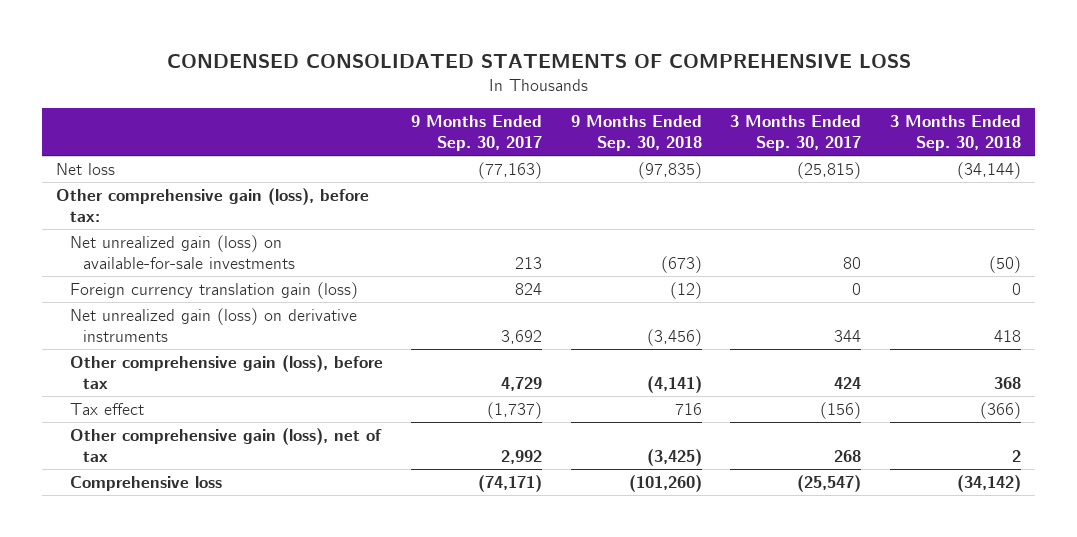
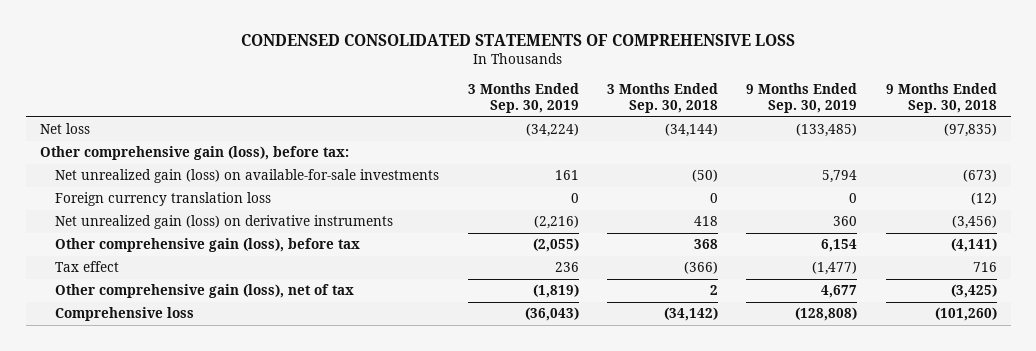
[411,115,543,152] 9 Months Ended Sep. 30, 2017 -> none
[730,115,862,152] 3 Months Ended Sep. 30, 2017 -> none
none -> [467,82,579,113] 3 Months Ended Sep. 30, 2019
none -> [746,82,858,113] 9 Months Ended Sep. 30, 2019
[69,281,358,299] Foreign currency translation gain (loss) -> [55,192,272,207] Foreign currency translation loss

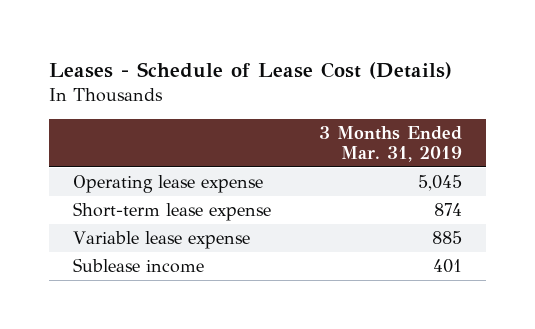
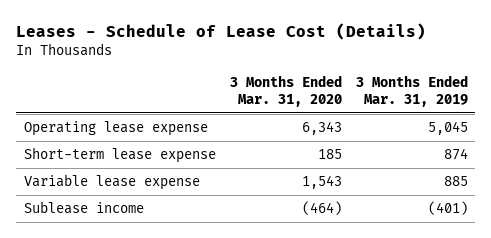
none -> [229,75,342,107] 3 Months Ended Mar. 31, 2020
[433,258,463,273] 401 -> [427,201,468,216] (401)

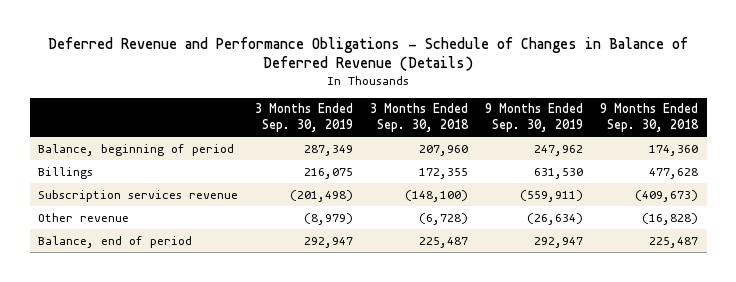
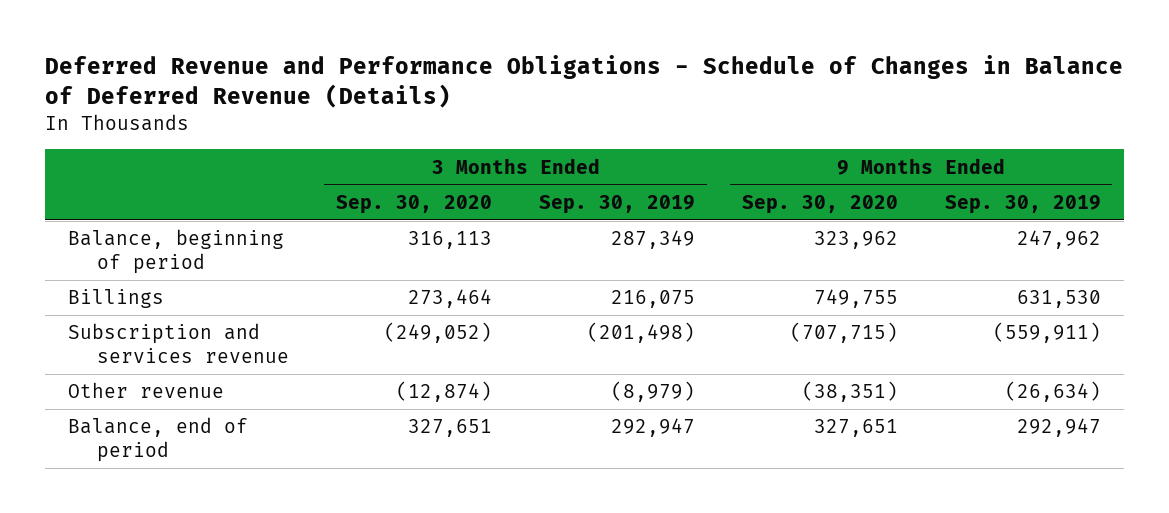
[370,103,470,132] 3 Months Ended Sep. 30, 2018 -> none
[600,103,700,132] 9 Months Ended Sep. 30, 2018 -> none
none -> [336,194,493,214] Sep. 30, 2020
none -> [741,194,898,214] Sep. 30, 2020
[38,189,239,202] Subscription services revenue -> [68,323,290,364] Subscription and services revenue

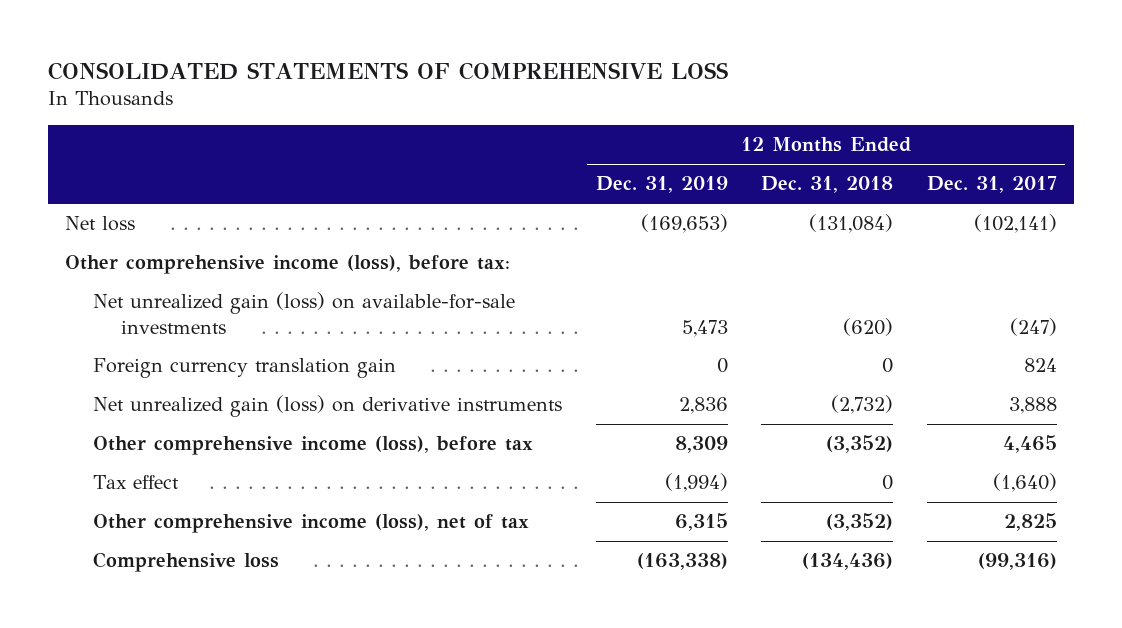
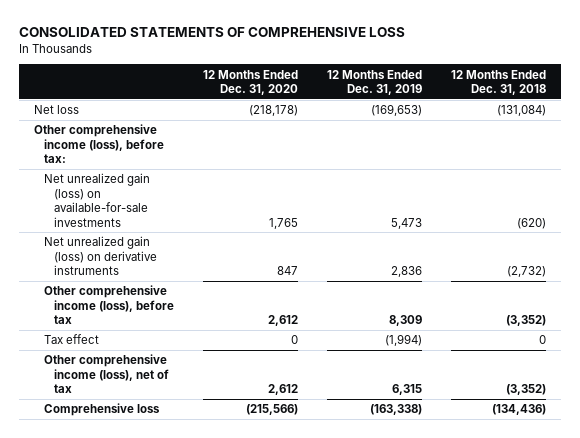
[927,176,1058,194] Dec. 31, 2017 -> none
none -> [202,69,298,96] 12 Months Ended Dec. 31, 2020
[93,358,397,379] Foreign currency translation gain -> none

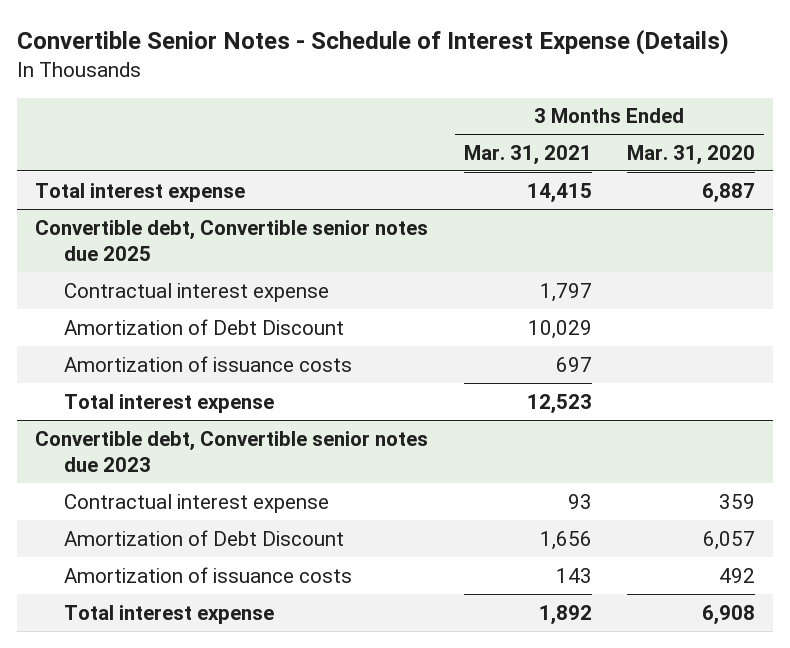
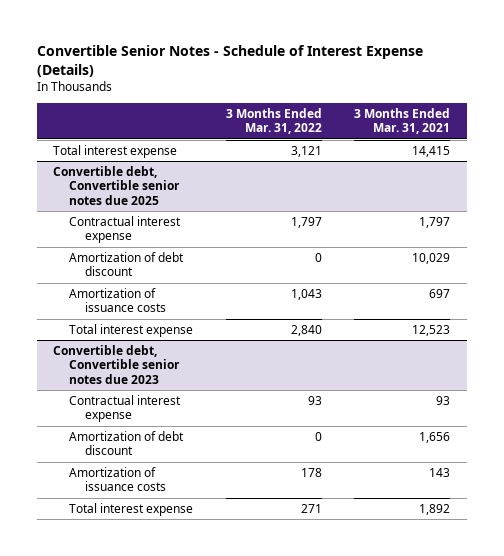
[627,144,756,165] Mar. 31, 2020 -> none
none -> [225,107,322,135] 3 Months Ended Mar. 31, 2022
[64,318,345,335] Amortization of Debt Discount -> [68,251,184,277] Amortization of debt discount
[64,529,345,546] Amortization of Debt Discount -> [68,430,184,456] Amortization of debt discount

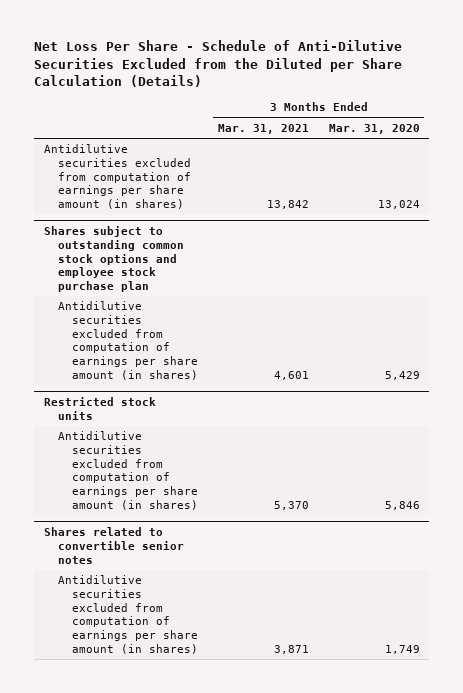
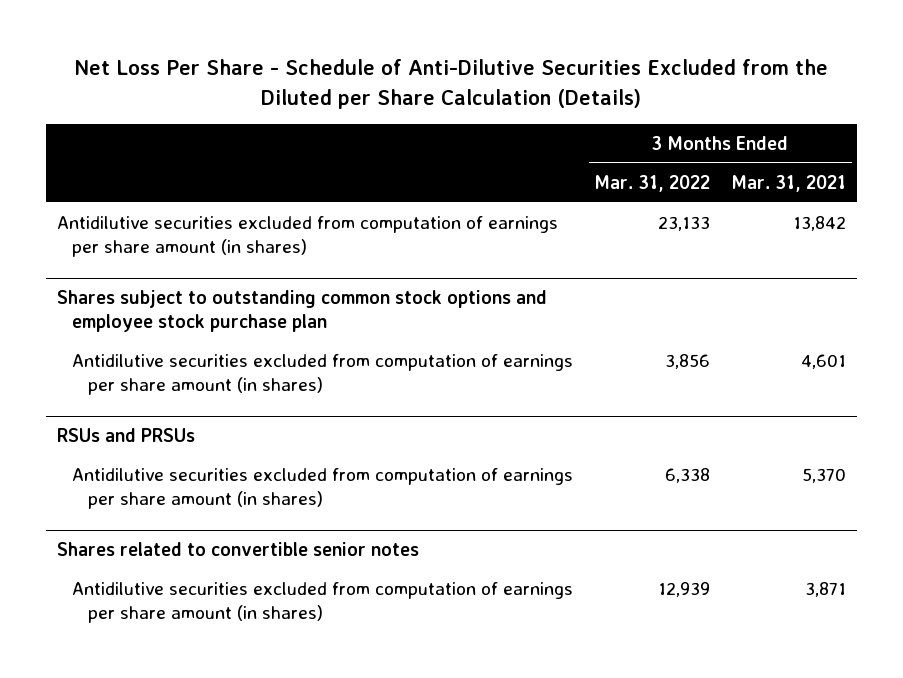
[328,123,420,134] Mar. 31, 2020 -> none
none -> [594,174,711,192] Mar. 31, 2022
[43,397,156,420] Restricted stock units -> [56,428,195,443] RSUs and PRSUs

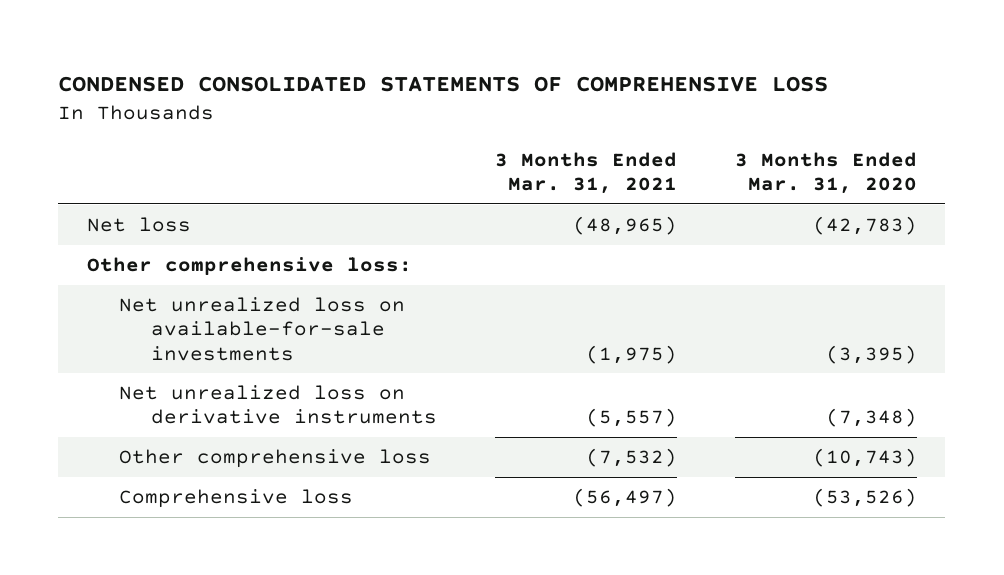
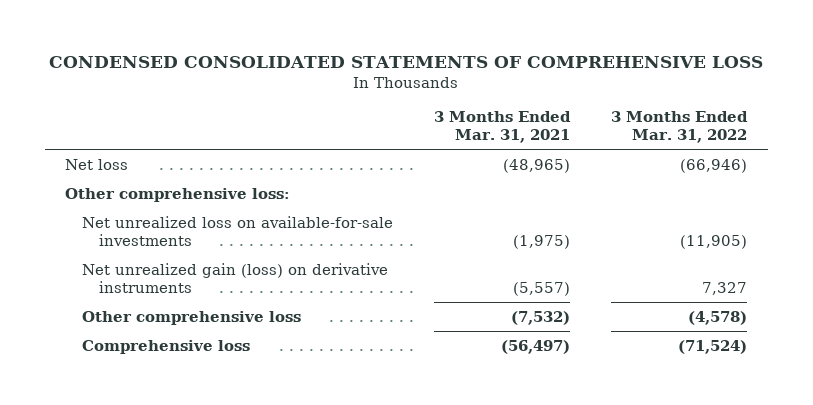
[734,151,917,195] 3 Months Ended Mar. 31, 2020 -> none
none -> [611,111,749,144] 3 Months Ended Mar. 31, 2022
[119,384,438,425] Net unrealized loss on derivative instruments -> [82,263,389,293] Net unrealized gain (loss) on derivative instruments

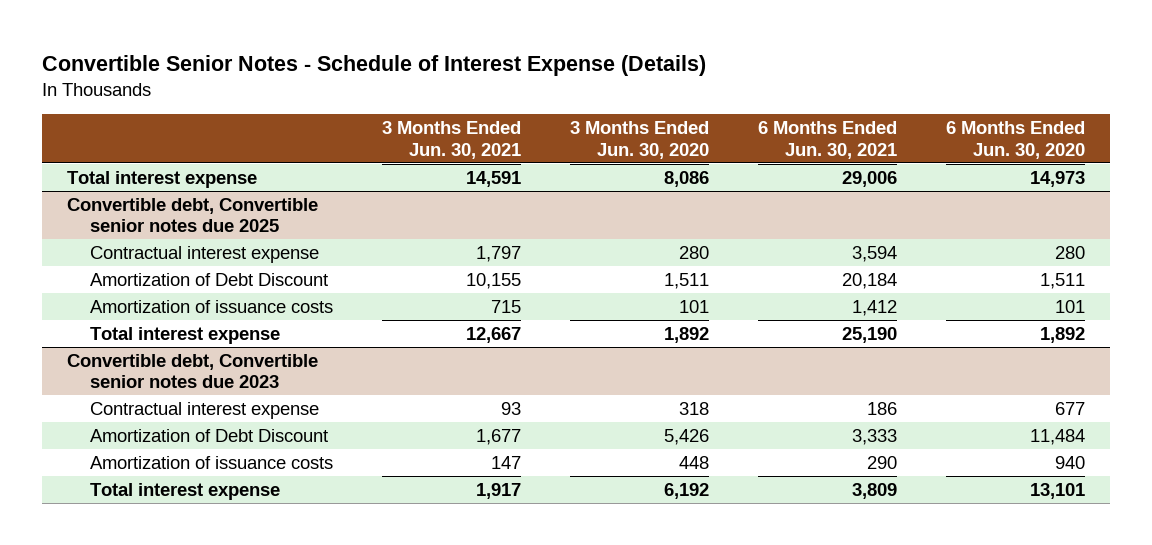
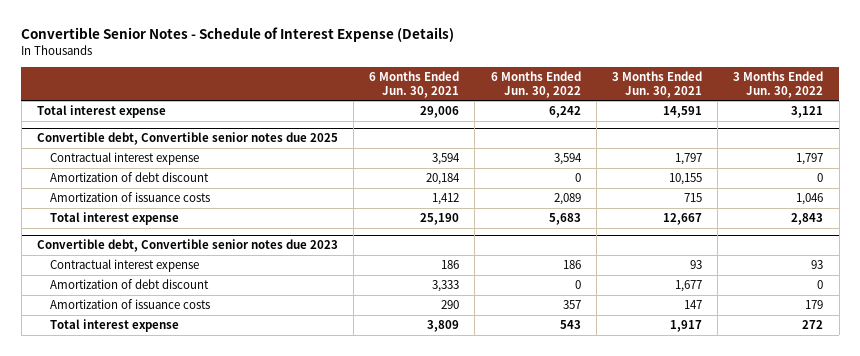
[570,121,710,159] 3 Months Ended Jun. 30, 2020 -> none
[946,121,1086,159] 6 Months Ended Jun. 30, 2020 -> none
none -> [490,70,581,98] 6 Months Ended Jun. 30, 2022
none -> [733,70,824,98] 3 Months Ended Jun. 30, 2022
[89,272,328,286] Amortization of Debt Discount -> [50,172,210,183] Amortization of debt discount
[89,428,328,442] Amortization of Debt Discount -> [50,279,210,290] Amortization of debt discount

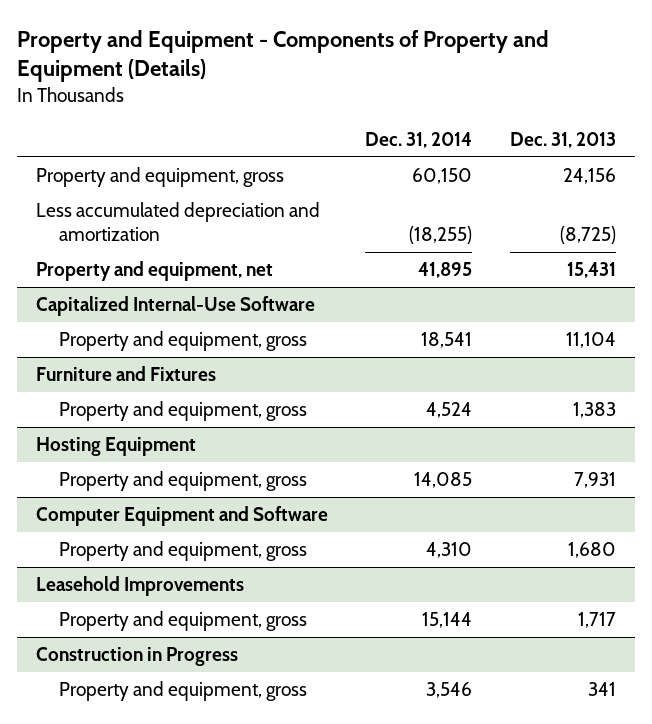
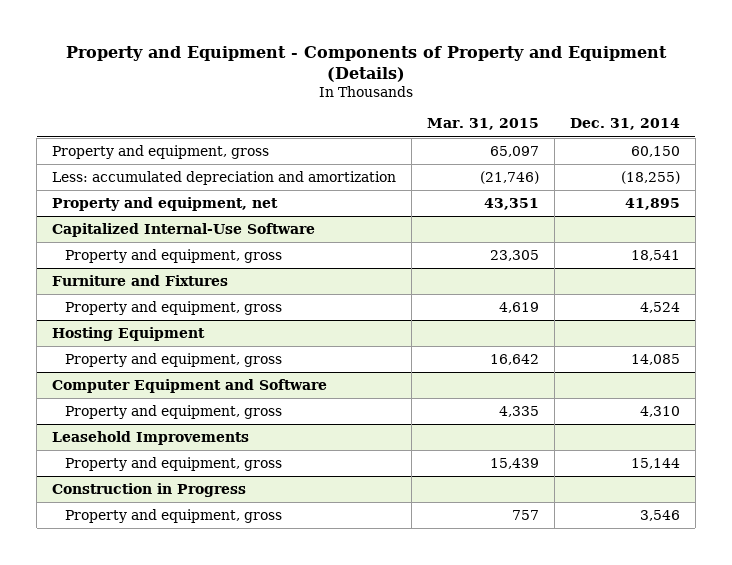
[510,131,617,148] Dec. 31, 2013 -> none
none -> [426,118,539,131] Mar. 31, 2015
[35,202,320,241] Less accumulated depreciation and amortization -> [52,171,397,186] Less: accumulated depreciation and amortization

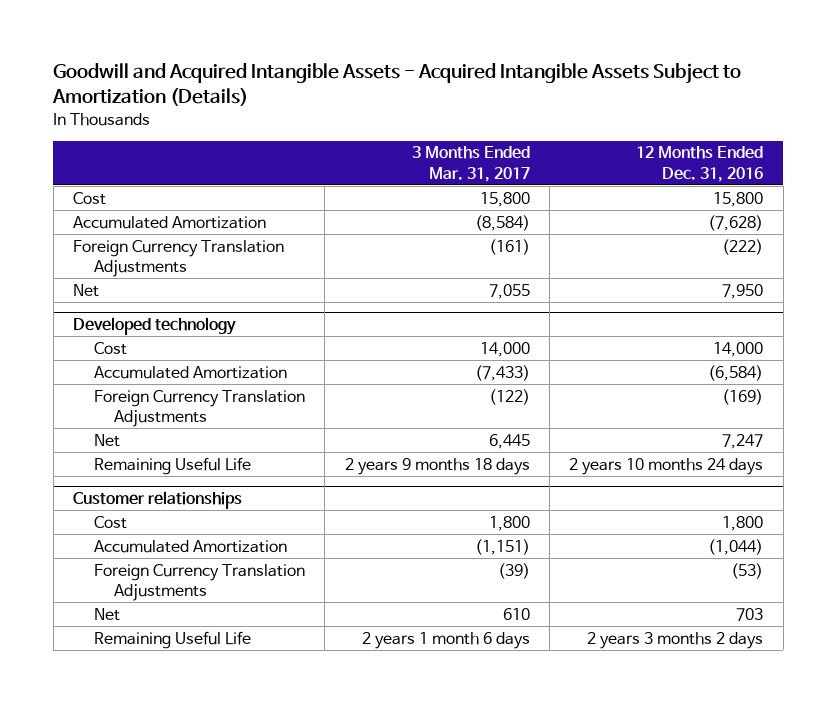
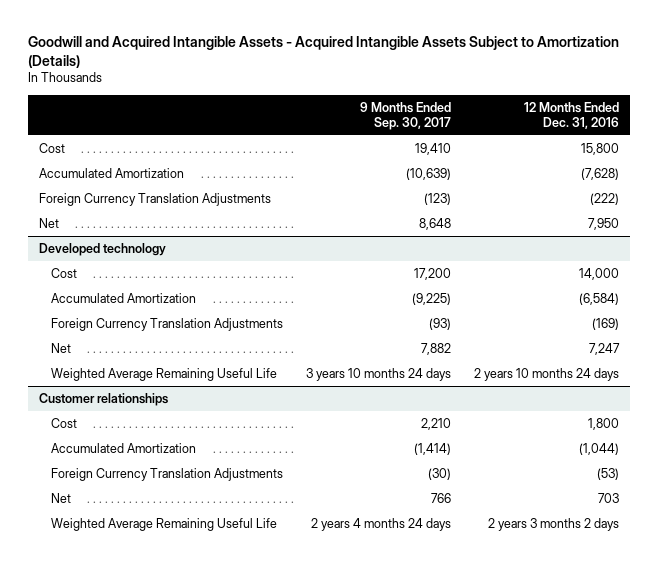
[411,146,530,182] 3 Months Ended Mar. 31, 2017 -> none
none -> [359,101,451,130] 9 Months Ended Sep. 30, 2017
[93,456,251,475] Remaining Useful Life -> [50,367,277,381] Weighted Average Remaining Useful Life
[93,630,251,649] Remaining Useful Life -> [50,517,277,531] Weighted Average Remaining Useful Life

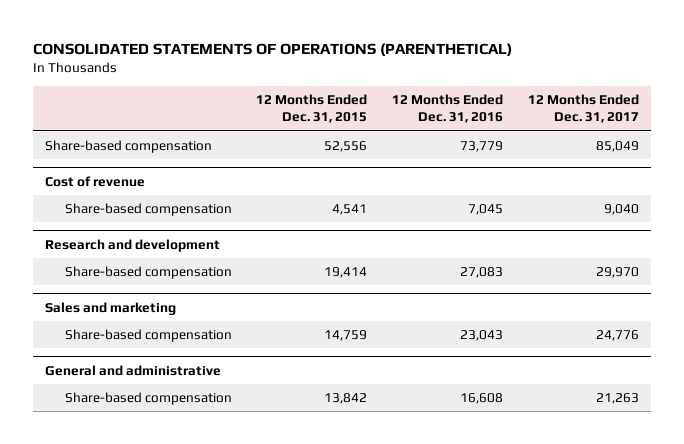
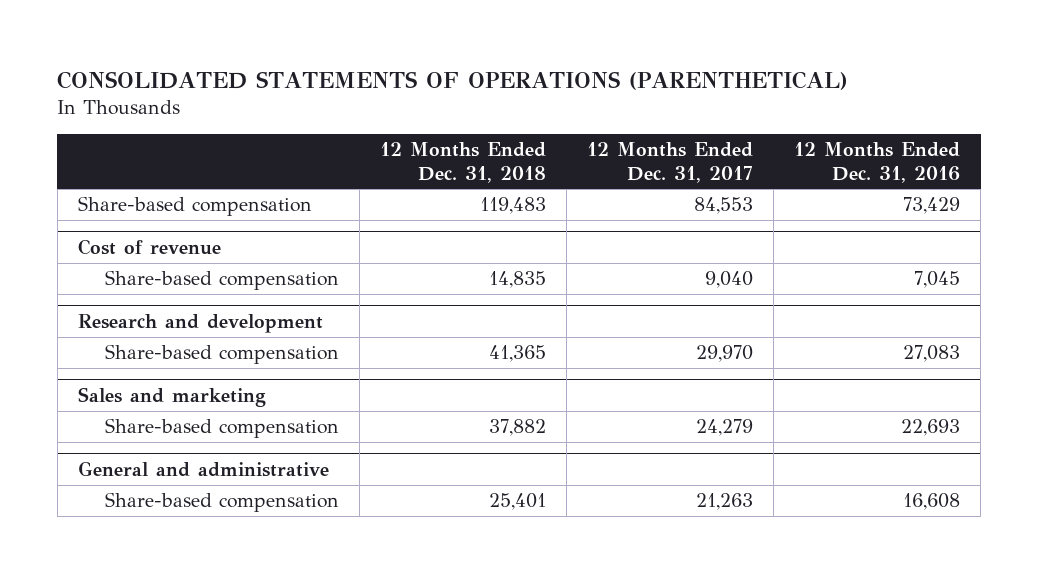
[256,94,368,124] 12 Months Ended Dec. 31, 2015 -> none
none -> [380,141,547,183] 12 Months Ended Dec. 31, 2018
[459,141,503,153] 73,779 -> [903,197,961,215] 73,429
[595,141,639,153] 85,049 -> [694,197,754,215] 84,553
[459,330,503,342] 23,043 -> [901,419,961,437] 22,693
[595,330,639,342] 24,776 -> [696,419,754,437] 24,279

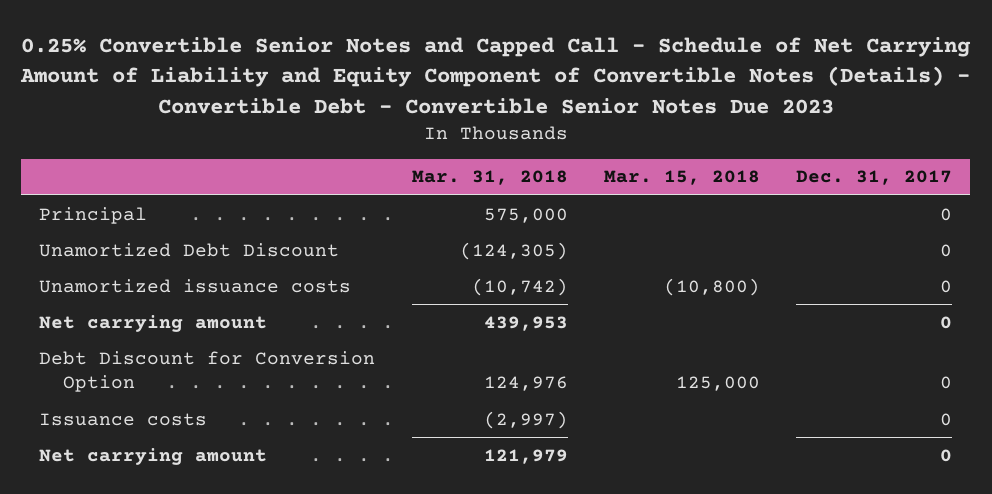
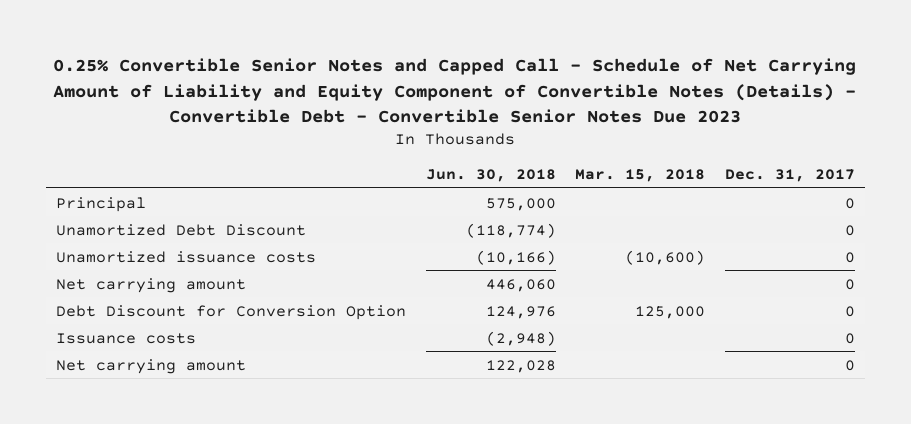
[411,170,568,186] Mar. 31, 2018 -> none
none -> [425,168,556,182] Jun. 30, 2018
[663,277,760,296] (10,800) -> [625,249,706,265] (10,600)

